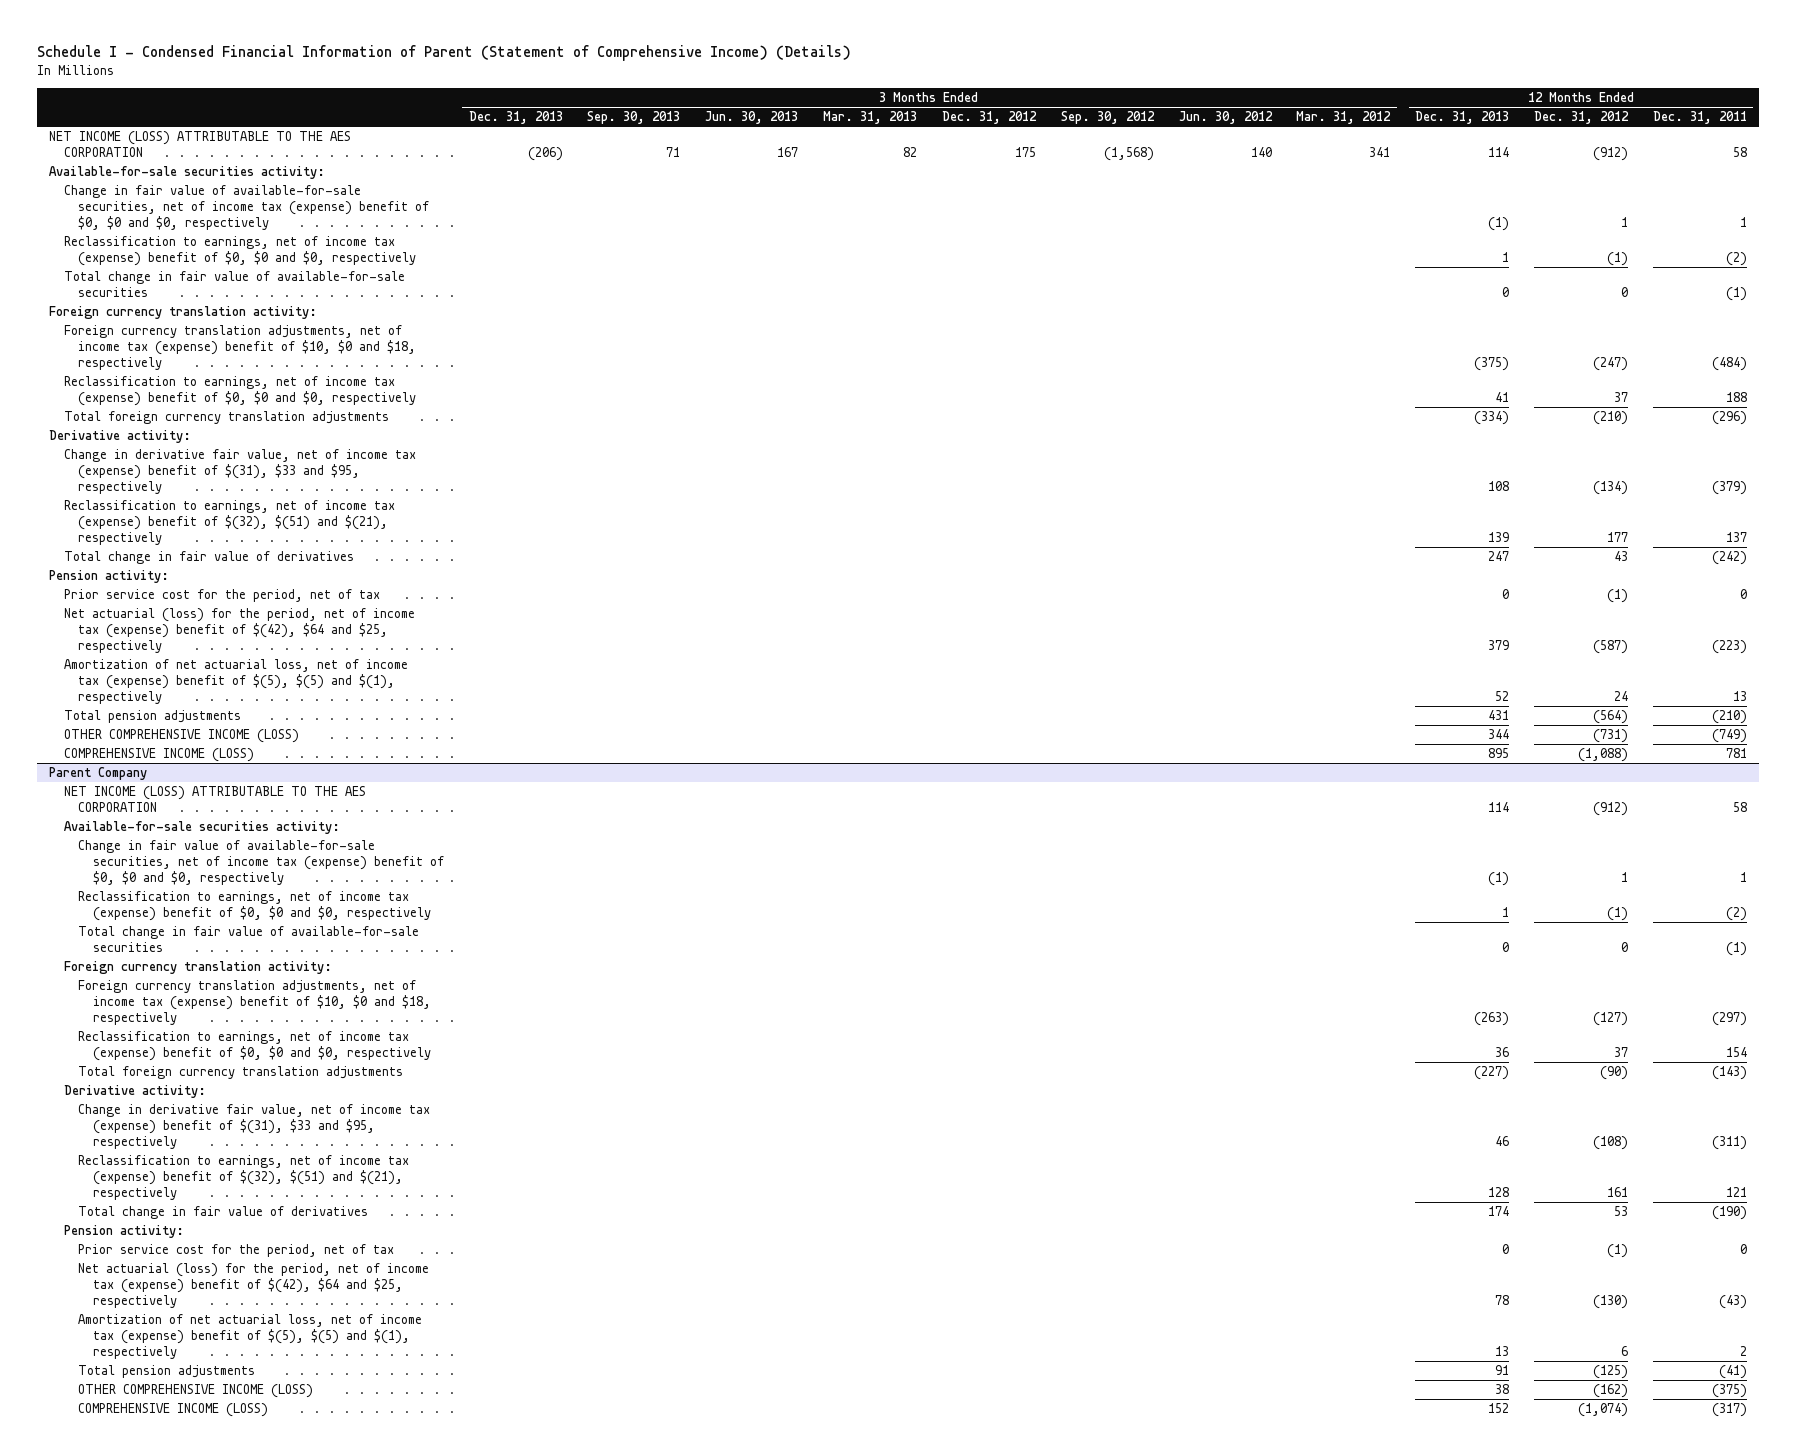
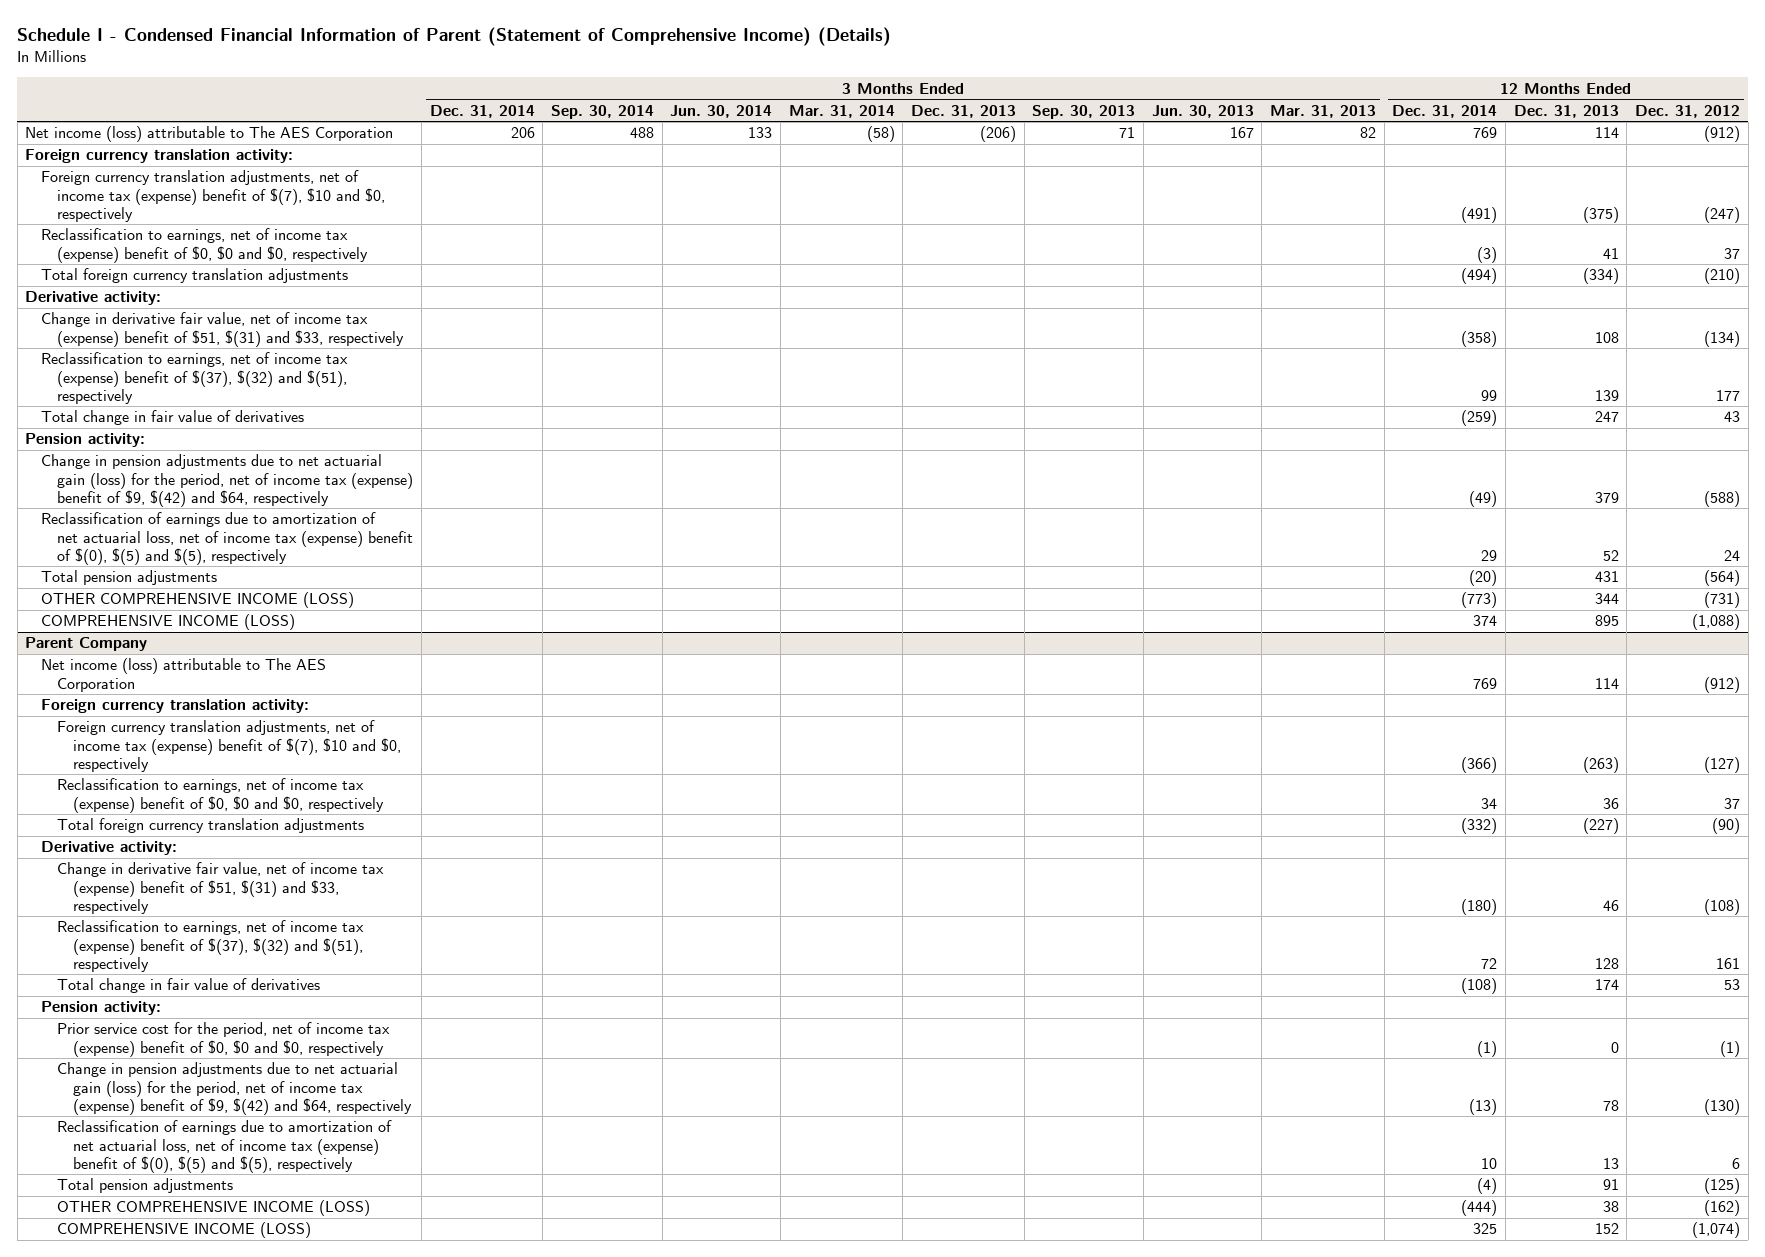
[941,111,1037,125] Dec. 31, 2012 -> none
[1060,111,1155,125] Sep. 30, 2012 -> none
[1178,111,1273,125] Jun. 30, 2012 -> none
[1296,111,1392,125] Mar. 31, 2012 -> none
[1652,111,1747,125] Dec. 31, 2011 -> none
none -> [429,104,535,118] Dec. 31, 2014
none -> [550,104,654,119] Sep. 30, 2014
none -> [670,104,773,118] Jun. 30, 2014
none -> [788,104,895,118] Mar. 31, 2014
none -> [1392,104,1498,118] Dec. 31, 2014
[49,166,326,180] Available-for-sale securities activity: -> none
[63,185,430,230] Change in fair value of available-for-sale securities, net of income tax (expense) benefit of $0, $0 and $0, respectively -> none
[63,236,417,266] Reclassification to earnings, net of income tax (expense) benefit of $0, $0 and $0, respectively -> none
[63,271,405,297] Total change in fair value of available-for-sale securities -> none
[49,131,352,157] NET INCOME (LOSS) ATTRIBUTABLE TO THE AES CORPORATION -> [25,126,394,143] Net income (loss) attributable to The AES Corporation
[63,325,417,370] Foreign currency translation adjustments, net of income tax (expense) benefit of $10, $0 and $18, respectively -> [41,170,386,222] Foreign currency translation adjustments, net of income tax (expense) benefit of $(7), $10 and $0, respectively
[63,449,416,494] Change in derivative fair value, net of income tax (expense) benefit of $(31), $33 and $95, respectively -> [41,312,405,347] Change in derivative fair value, net of income tax (expense) benefit of $51, $(31) and $33, respectively
[63,500,395,545] Reclassification to earnings, net of income tax (expense) benefit of $(32), $(51) and $(21), respectively -> [41,352,349,404] Reclassification to earnings, net of income tax (expense) benefit of $(37), $(32) and $(51), respectively
[63,589,380,603] Prior service cost for the period, net of tax -> none
[63,608,415,653] Net actuarial (loss) for the period, net of income tax (expense) benefit of $(42), $64 and $25, respectively -> [41,454,414,507] Change in pension adjustments due to net actuarial gain (loss) for the period, net of income tax (expense) benefit of $9, $(42) and $64, respectively
[1593,639,1629,654] (587) -> [1704,490,1741,507] (588)
[63,659,408,704] Amortization of net actuarial loss, net of income tax (expense) benefit of $(5), $(5) and $(1), respectively -> [41,512,414,565] Reclassification of earnings due to amortization of net actuarial loss, net of income tax (expense) benefit of $(0), $(5) and $(5), respectively
[63,821,340,835] Available-for-sale securities activity: -> none
[78,840,444,885] Change in fair value of available-for-sale securities, net of income tax (expense) benefit of $0, $0 and $0, respectively -> none
[78,891,431,921] Reclassification to earnings, net of income tax (expense) benefit of $0, $0 and $0, respectively -> none
[78,926,420,952] Total change in fair value of available-for-sale securities -> none
[63,786,366,812] NET INCOME (LOSS) ATTRIBUTABLE TO THE AES CORPORATION -> [41,658,327,692] Net income (loss) attributable to The AES Corporation
[78,980,431,1025] Foreign currency translation adjustments, net of income tax (expense) benefit of $10, $0 and $18, respectively -> [57,720,402,772] Foreign currency translation adjustments, net of income tax (expense) benefit of $(7), $10 and $0, respectively
[78,1104,431,1149] Change in derivative fair value, net of income tax (expense) benefit of $(31), $33 and $95, respectively -> [57,862,385,914] Change in derivative fair value, net of income tax (expense) benefit of $51, $(31) and $33, respectively
[78,1155,410,1200] Reclassification to earnings, net of income tax (expense) benefit of $(32), $(51) and $(21), respectively -> [57,920,365,972] Reclassification to earnings, net of income tax (expense) benefit of $(37), $(32) and $(51), respectively
[78,1244,395,1258] Prior service cost for the period, net of tax -> [57,1022,391,1057] Prior service cost for the period, net of income tax (expense) benefit of $0, $0 and $0, respectively
[78,1263,430,1308] Net actuarial (loss) for the period, net of income tax (expense) benefit of $(42), $64 and $25, respectively -> [57,1062,413,1115] Change in pension adjustments due to net actuarial gain (loss) for the period, net of income tax (expense) benefit of $9, $(42) and $64, respectively
[78,1314,423,1359] Amortization of net actuarial loss, net of income tax (expense) benefit of $(5), $(5) and $(1), respectively -> [57,1120,393,1173] Reclassification of earnings due to amortization of net actuarial loss, net of income tax (expense) benefit of $(0), $(5) and $(5), respectively

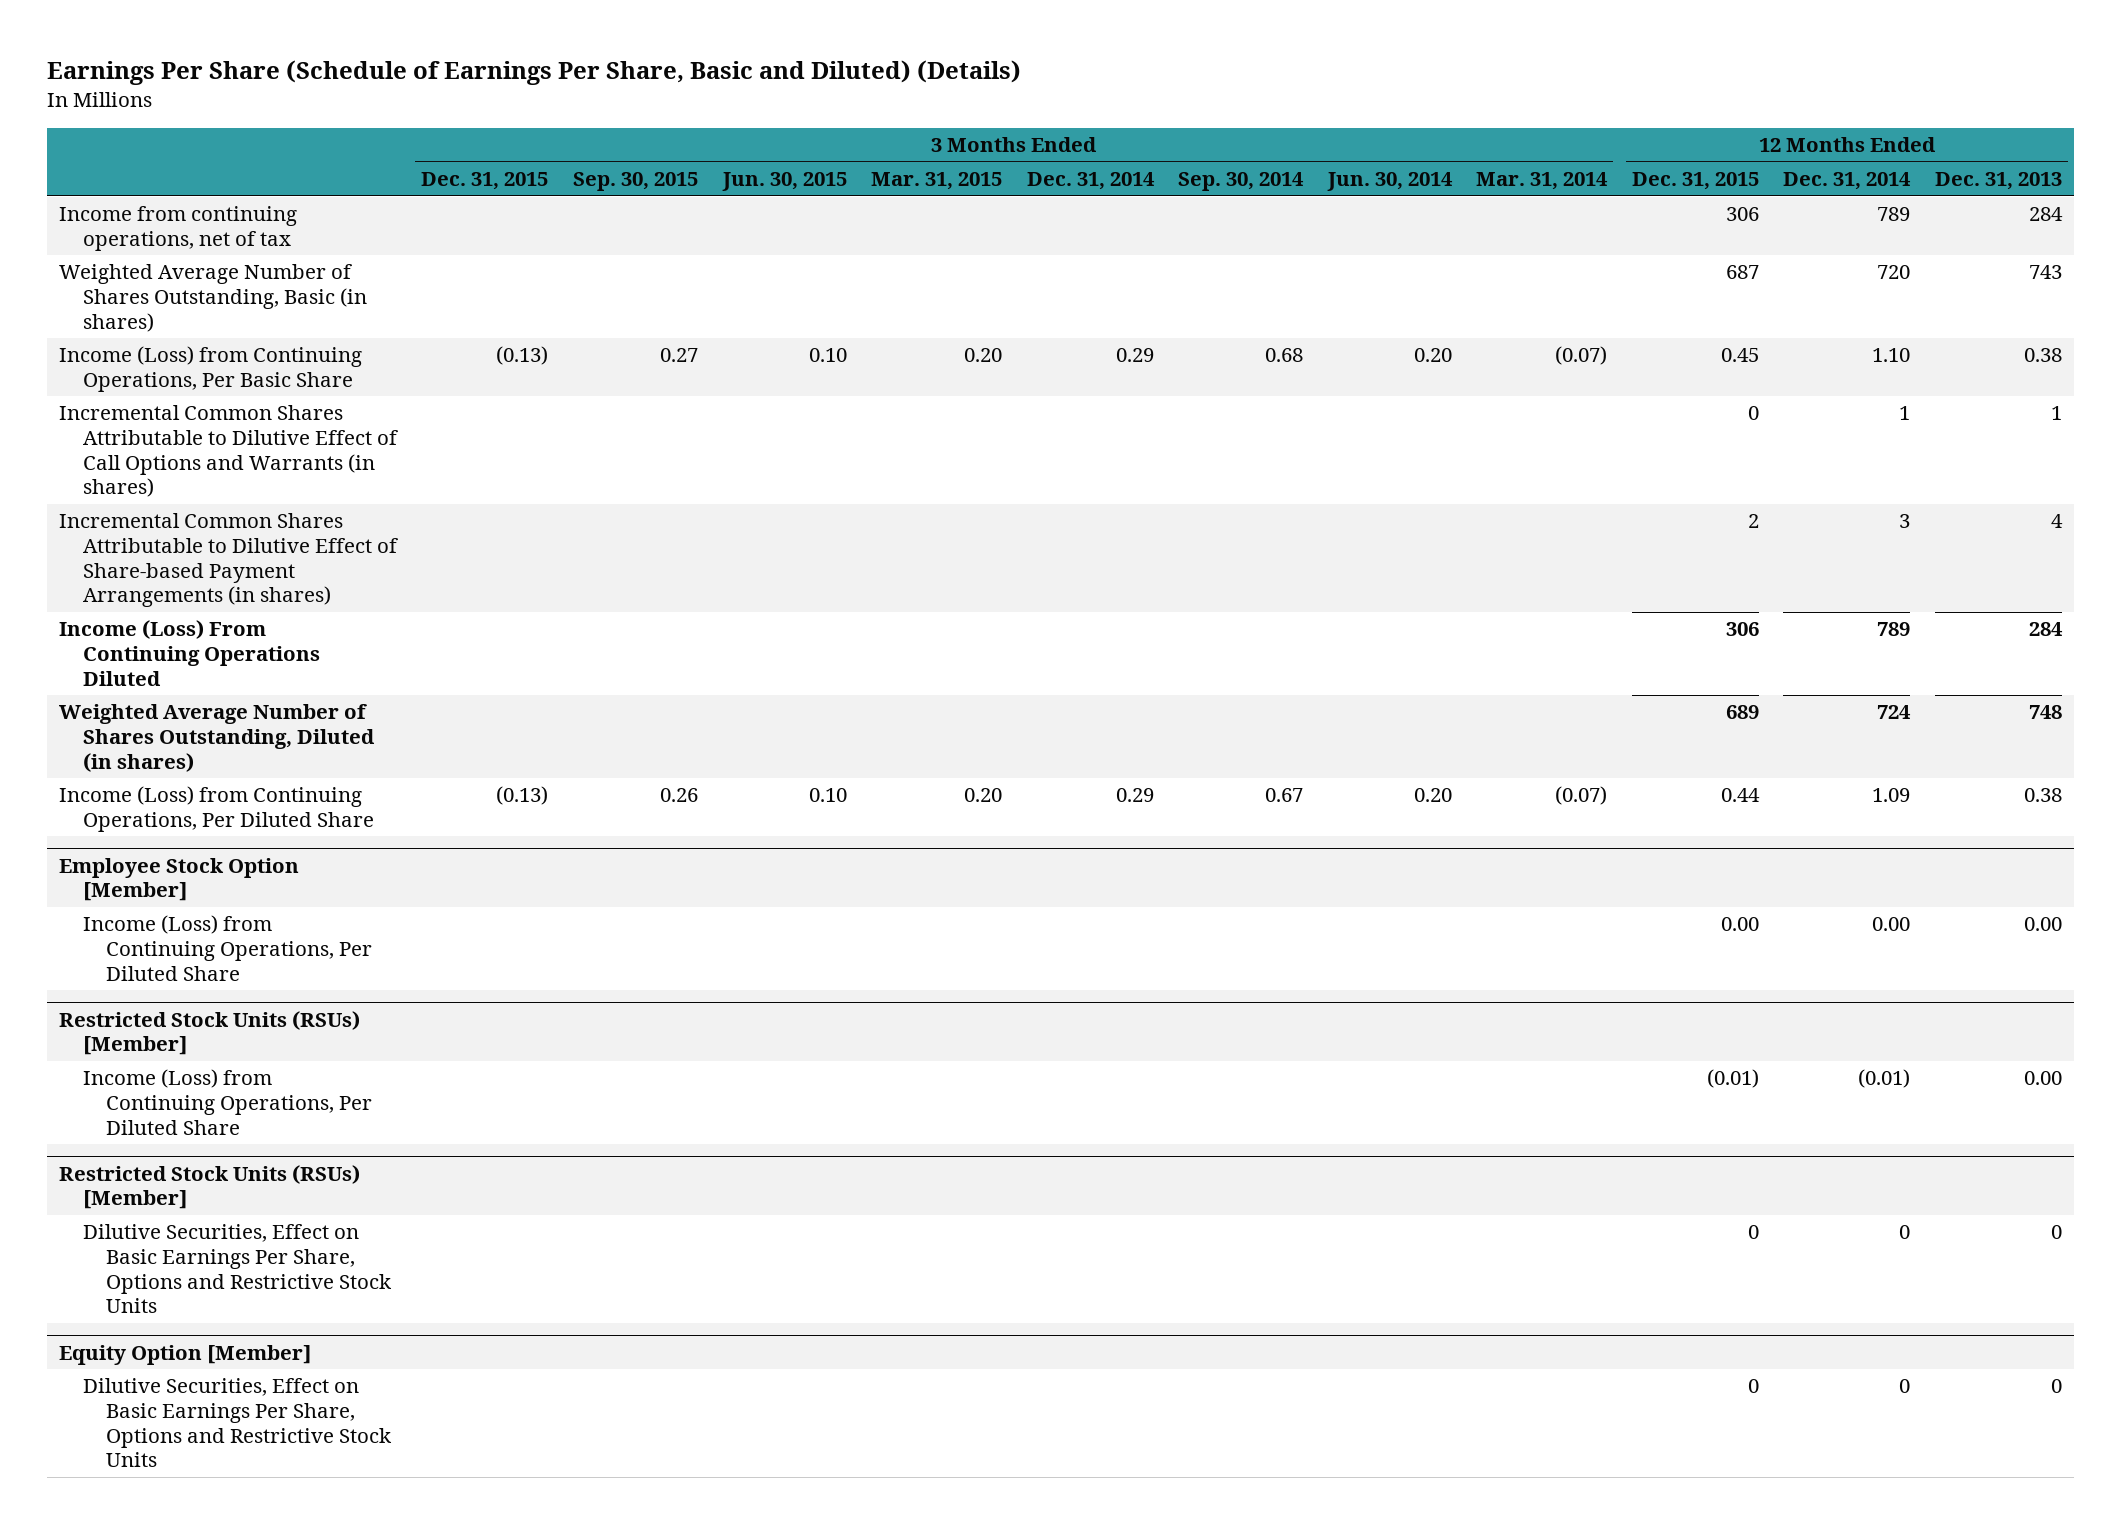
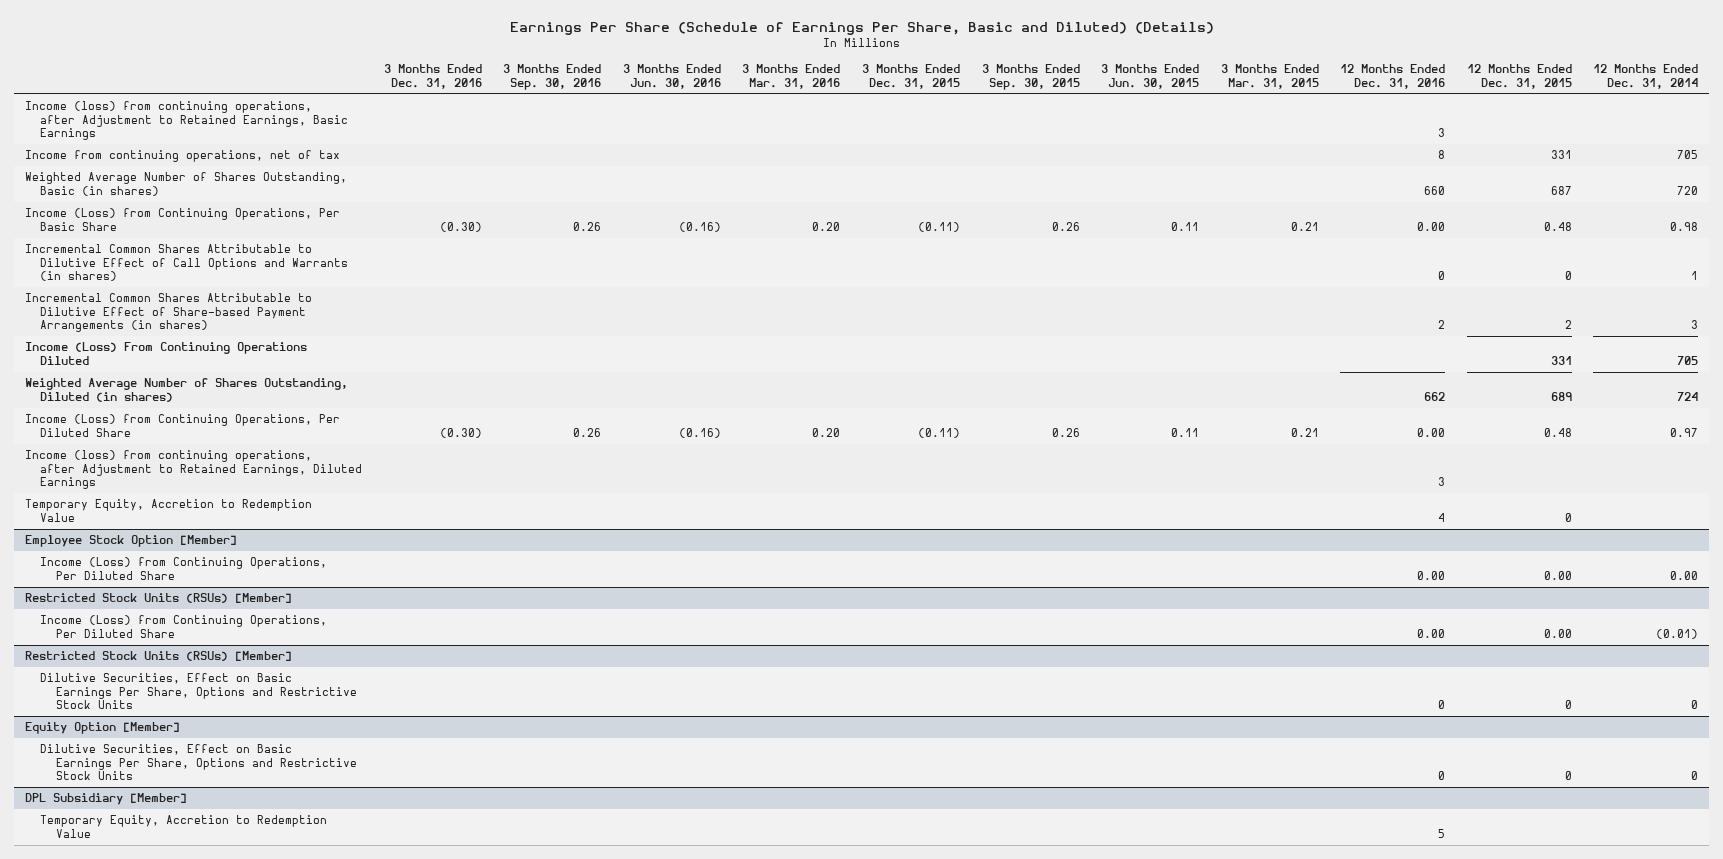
[1026,172,1155,191] Dec. 31, 2014 -> none
[1178,172,1305,192] Sep. 30, 2014 -> none
[1326,172,1453,192] Jun. 30, 2014 -> none
[1476,172,1609,191] Mar. 31, 2014 -> none
[1935,172,2063,191] Dec. 31, 2013 -> none
none -> [383,64,482,89] 3 Months Ended Dec. 31, 2016
none -> [503,64,602,90] 3 Months Ended Sep. 30, 2016
none -> [622,64,721,89] 3 Months Ended Jun. 30, 2016
none -> [742,64,841,89] 3 Months Ended Mar. 31, 2016
none -> [1340,64,1446,89] 12 Months Ended Dec. 31, 2016
none -> [24,101,349,141] Income (loss) from continuing operations, after Adjustment to Retained Earnings, Basic Earnings
[1725,207,1759,222] 306 -> [1550,150,1572,160] 331
[1877,207,1911,222] 789 -> [1677,150,1699,160] 705
[496,346,549,366] (0.13) -> [918,221,961,232] (0.11)
[660,348,699,363] 0.27 -> [1051,221,1080,231] 0.26
[808,348,847,363] 0.10 -> [1171,221,1200,231] 0.11
[964,348,1003,363] 0.20 -> [1290,221,1319,231] 0.21
[1720,348,1759,363] 0.45 -> [1543,221,1572,231] 0.48
[1872,348,1911,363] 1.10 -> [1670,221,1699,231] 0.98
[1725,622,1759,637] 306 -> [1550,355,1572,365] 331
[1877,622,1911,637] 789 -> [1677,355,1699,365] 705
[496,786,549,806] (0.13) -> [918,427,961,438] (0.11)
[808,788,847,803] 0.10 -> [1171,427,1200,437] 0.11
[964,788,1003,803] 0.20 -> [1290,427,1319,437] 0.21
[1720,788,1760,803] 0.44 -> [1543,427,1572,437] 0.48
[1872,788,1911,803] 1.09 -> [1670,427,1699,437] 0.97
none -> [24,450,363,490] Income (loss) from continuing operations, after Adjustment to Retained Earnings, Diluted Earnings
none -> [24,499,312,522] Temporary Equity, Accretion to Redemption Value
[1706,1069,1759,1089] (0.01) -> [1543,628,1572,638] 0.00
none -> [24,793,187,806] DPL Subsidiary [Member]
none -> [40,815,328,838] Temporary Equity, Accretion to Redemption Value

